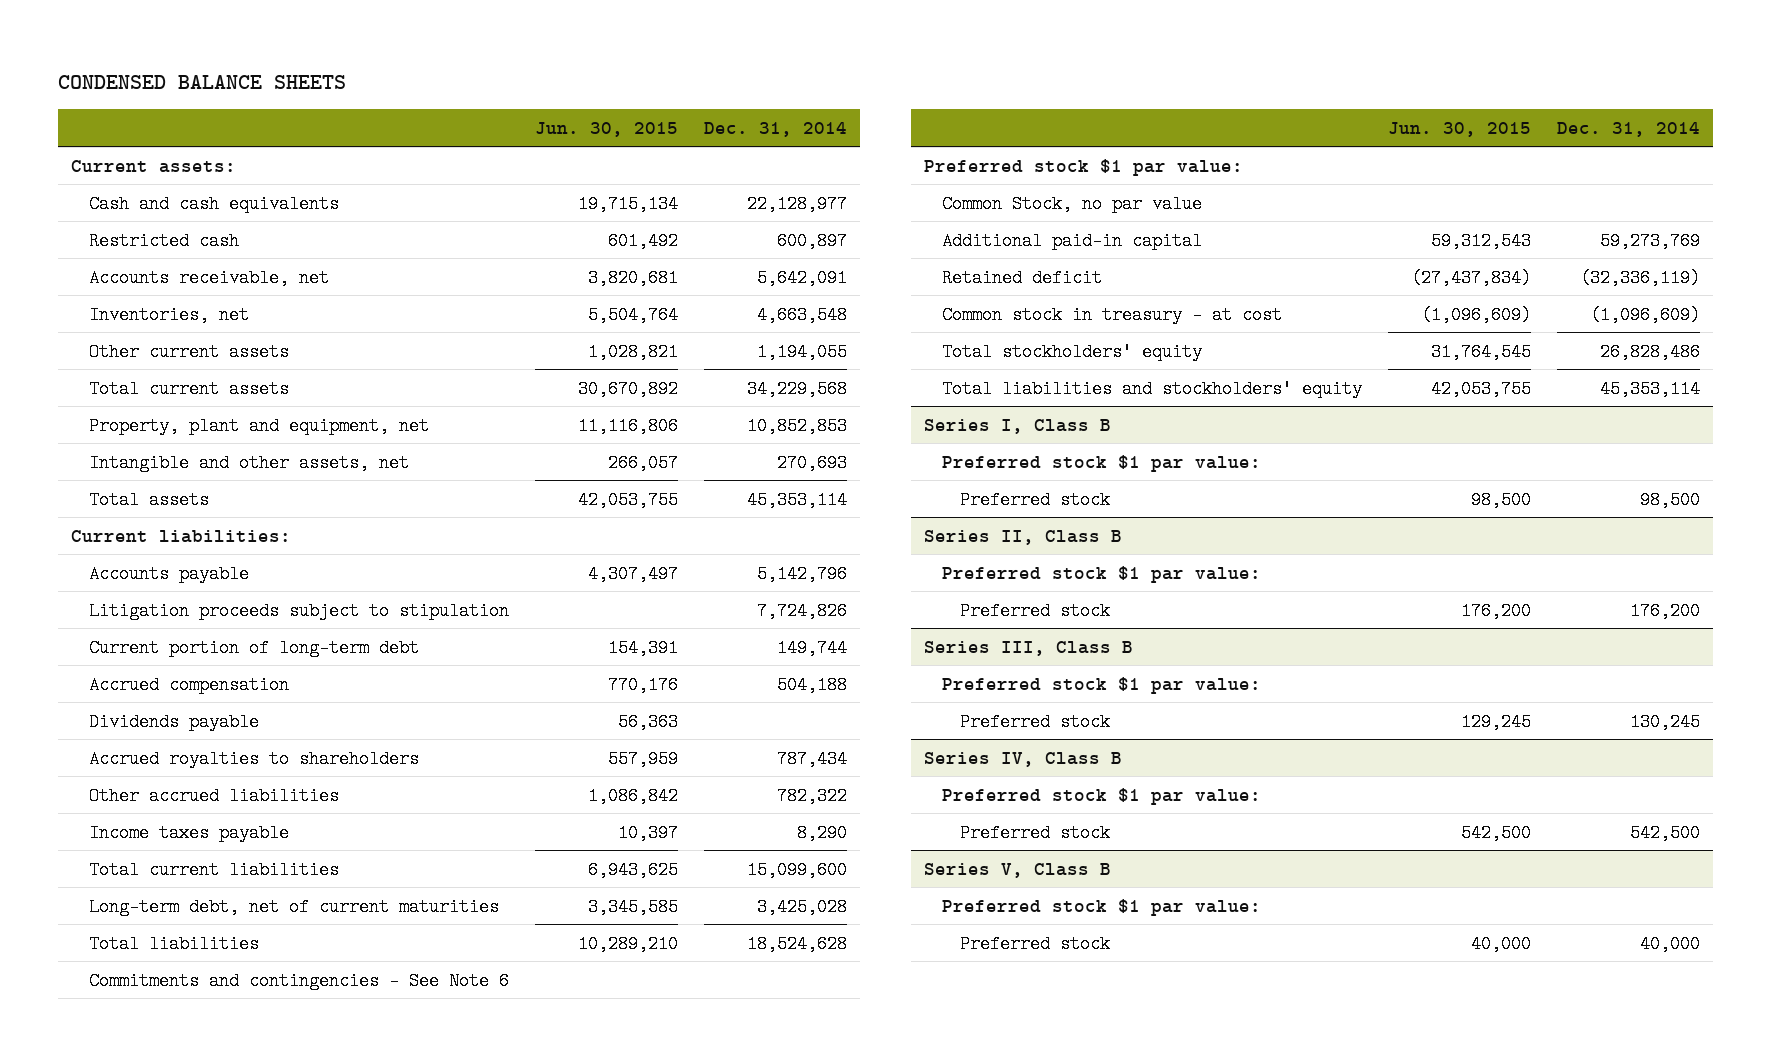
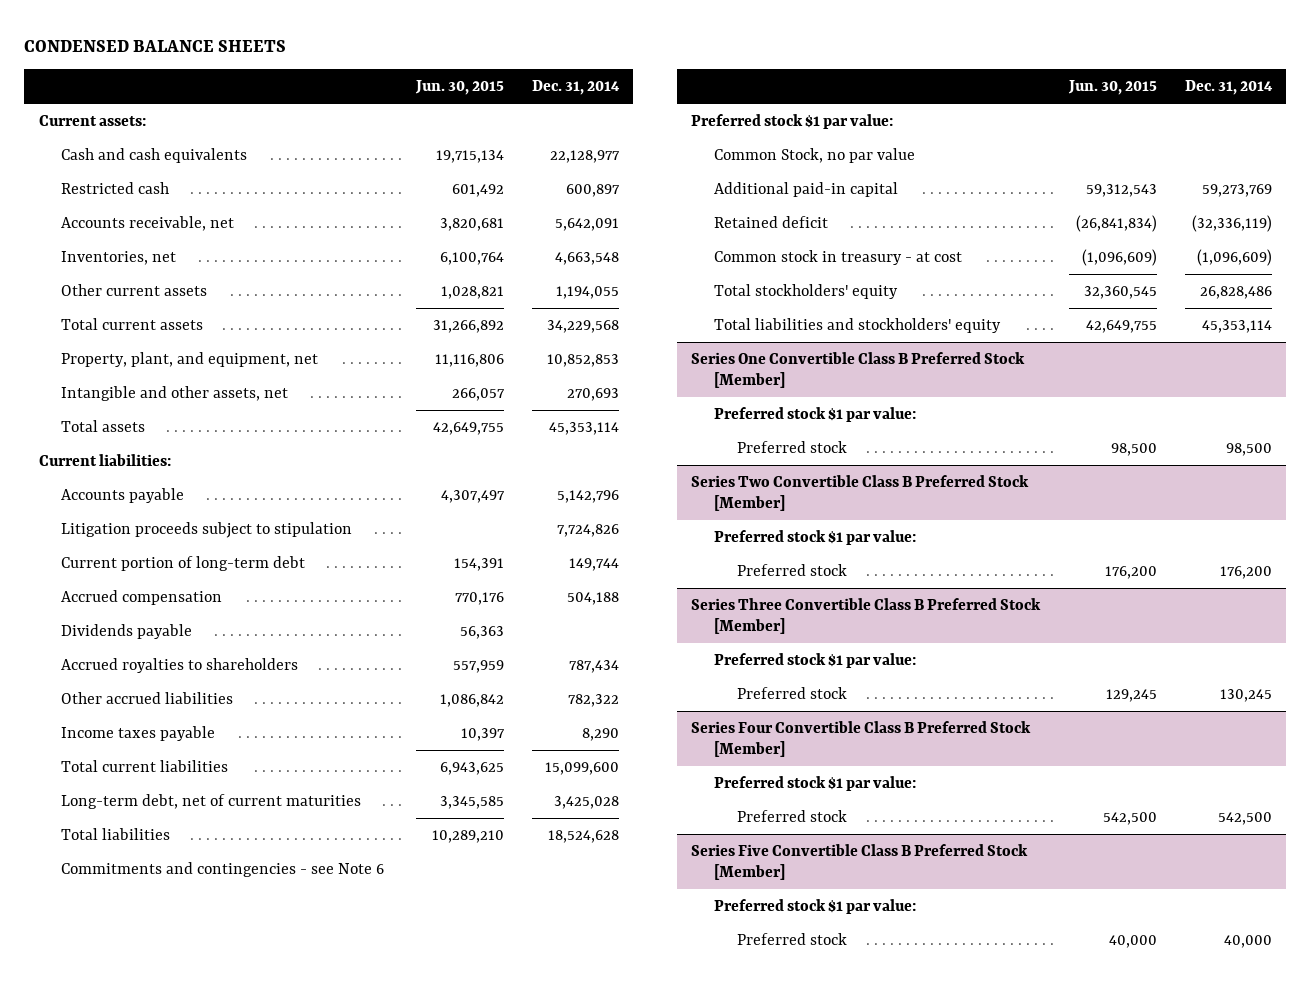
[588,305,679,324] 5,504,764 -> [439,252,504,266] 6,100,764
[578,379,679,398] 30,670,892 -> [432,320,504,334] 31,266,892
[88,416,429,435] Property, plant and equipment, net -> [61,352,319,368] Property, plant, and equipment, net
[578,490,679,509] 42,053,755 -> [432,422,504,436] 42,649,755
[88,971,509,990] Commitments and contingencies - See Note 6 -> [61,862,385,878] Commitments and contingencies - see Note 6
[1410,268,1531,287] (27,437,834) -> [1075,215,1157,233] (26,841,834)
[1430,342,1531,361] 31,764,545 -> [1083,286,1157,300] 32,360,545
[1430,379,1531,398] 42,053,755 -> [1085,320,1157,334] 42,649,755
[923,418,1111,434] Series I, Class B -> [691,352,1026,388] Series One Convertible Class B Preferred Stock [Member]
[923,529,1122,545] Series II, Class B -> [691,475,1030,511] Series Two Convertible Class B Preferred Stock [Member]
[923,640,1133,656] Series III, Class B -> [691,598,1042,634] Series Three Convertible Class B Preferred Stock [Member]
[923,751,1122,767] Series IV, Class B -> [691,721,1032,757] Series Four Convertible Class B Preferred Stock [Member]
[923,862,1111,878] Series V, Class B -> [691,844,1029,880] Series Five Convertible Class B Preferred Stock [Member]

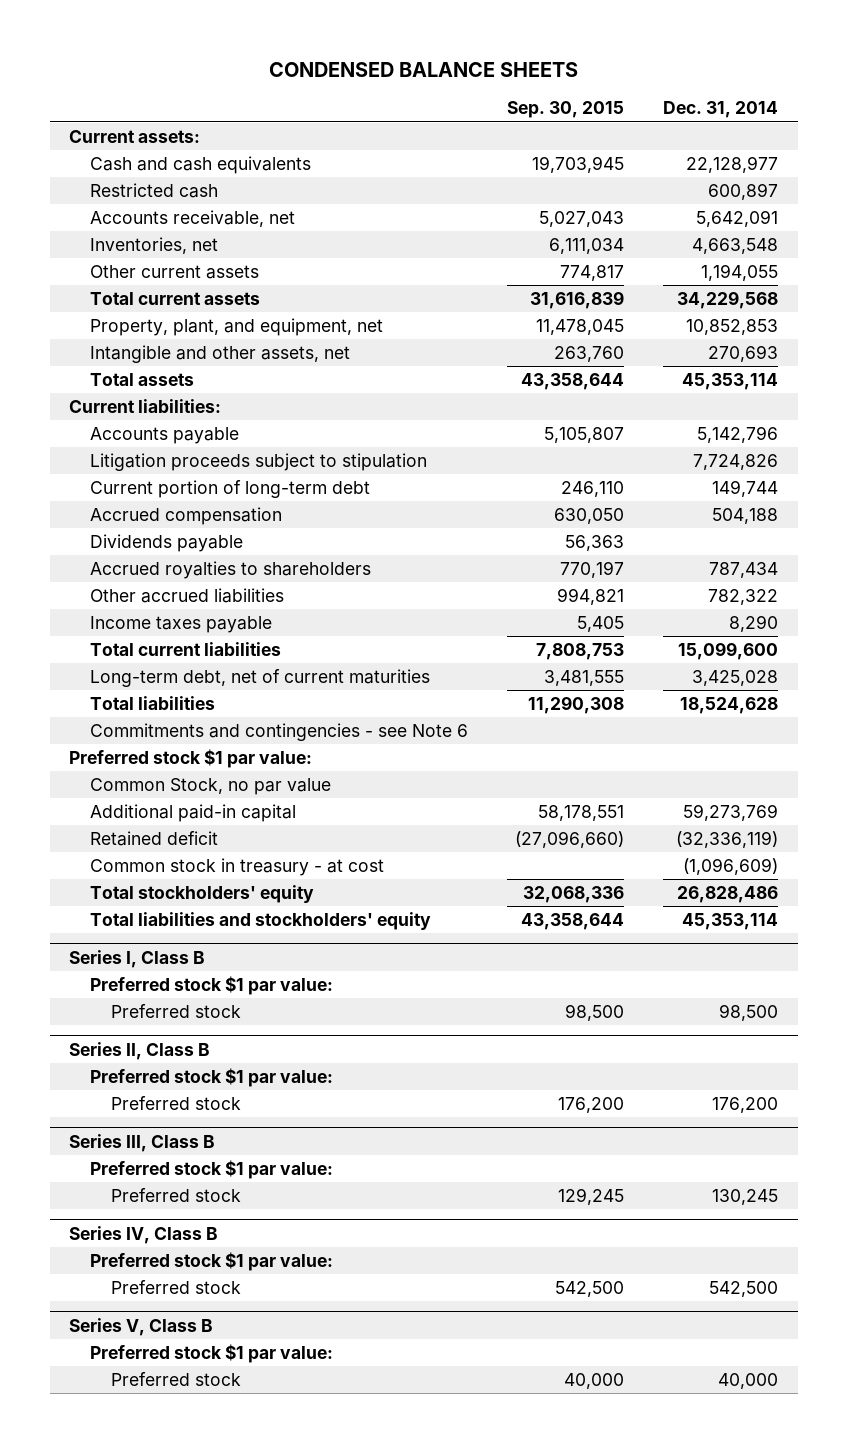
[414,80,504,96] Jun. 30, 2015 -> none
none -> [507,101,625,119] Sep. 30, 2015
[691,352,1026,388] Series One Convertible Class B Preferred Stock [Member] -> [69,949,206,968] Series I, Class B
[691,475,1030,511] Series Two Convertible Class B Preferred Stock [Member] -> [69,1041,211,1060] Series II, Class B
[691,598,1042,634] Series Three Convertible Class B Preferred Stock [Member] -> [69,1133,216,1152] Series III, Class B
[691,721,1032,757] Series Four Convertible Class B Preferred Stock [Member] -> [69,1225,219,1244] Series IV, Class B
[691,844,1029,880] Series Five Convertible Class B Preferred Stock [Member] -> [69,1317,214,1336] Series V, Class B

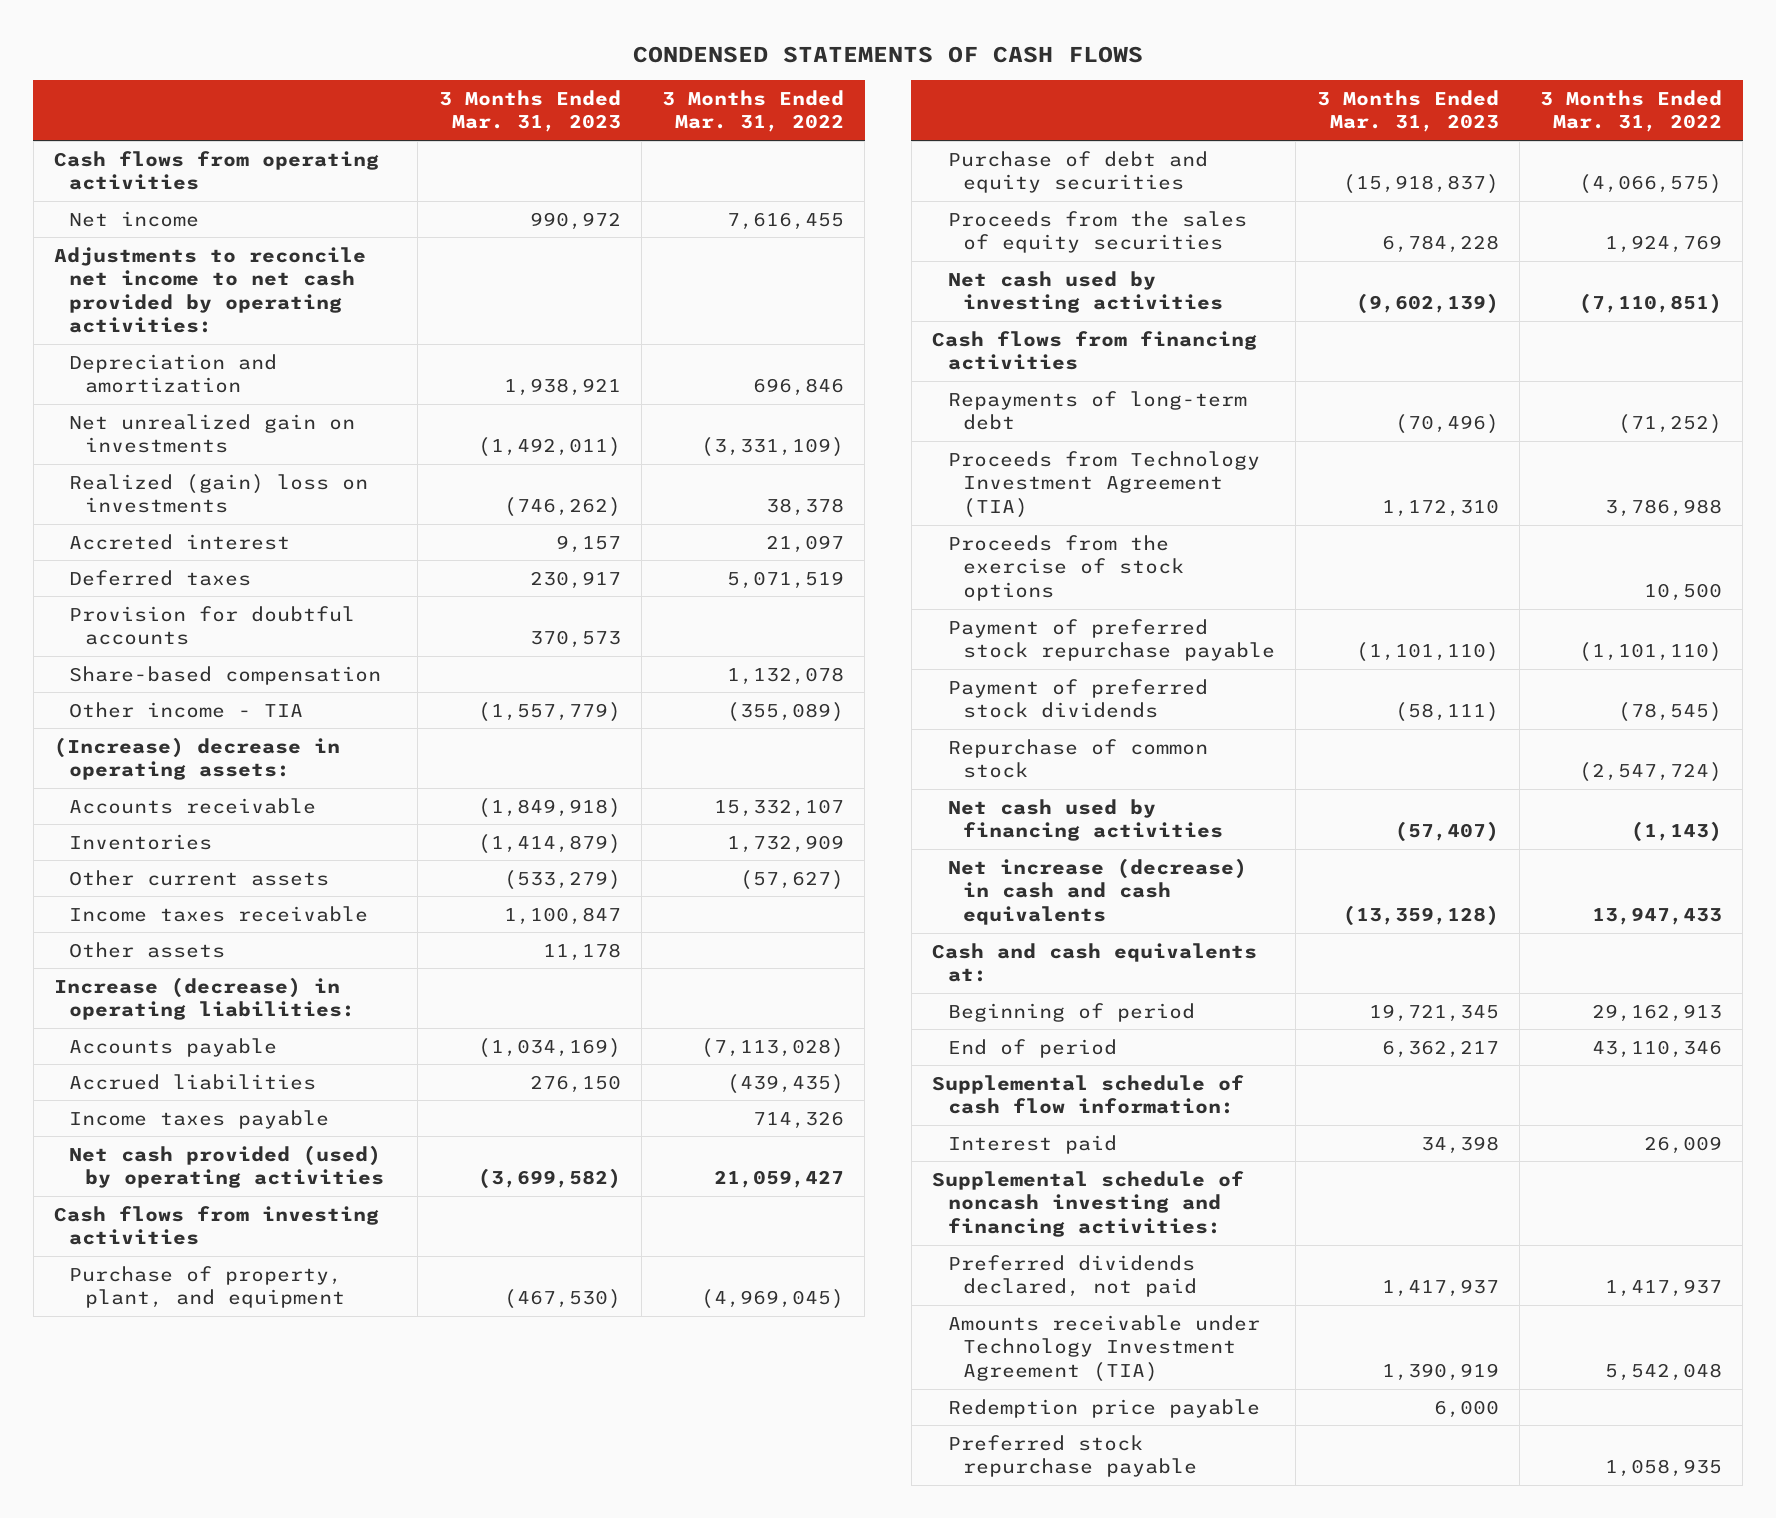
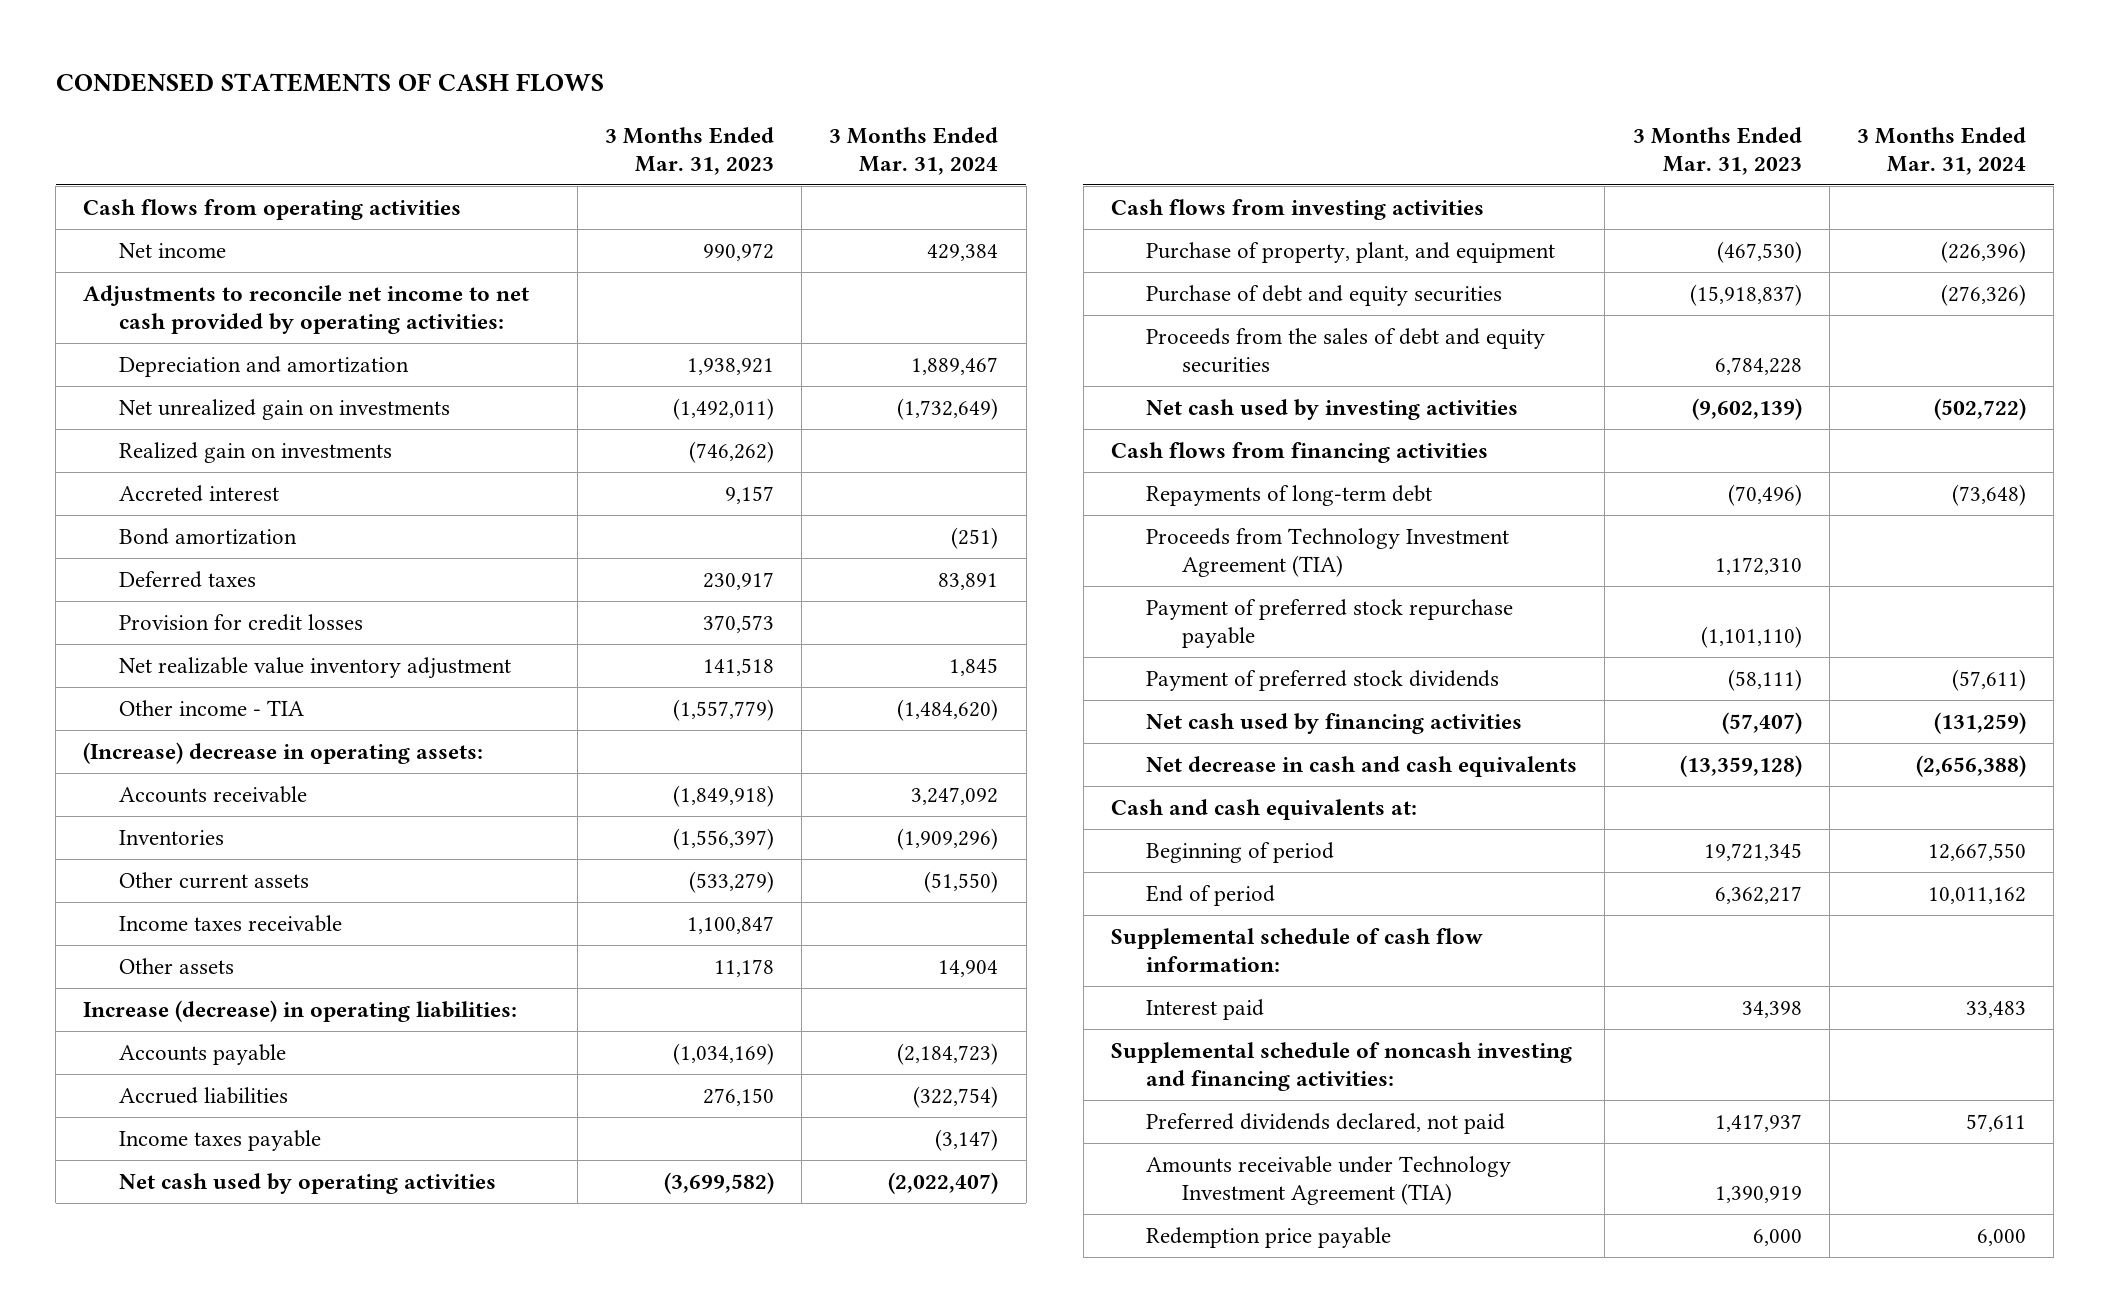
[662,89,845,133] 3 Months Ended Mar. 31, 2022 -> none
none -> [829,126,999,175] 3 Months Ended Mar. 31, 2024
[69,473,369,514] Realized (gain) loss on investments -> [118,441,392,463] Realized gain on investments
none -> [118,527,297,545] Bond amortization
[69,665,382,685] Share-based compensation -> none
[69,605,356,646] Provision for doubtful accounts -> [118,613,363,631] Provision for credit losses
none -> [118,656,511,679] Net realizable value inventory adjustment
[477,833,621,854] (1,414,879) -> [673,827,775,850] (1,556,397)
[69,1144,385,1189] Net cash provided (used) by operating activities -> [118,1172,496,1194] Net cash used by operating activities
[947,210,1247,254] Proceeds from the sales of equity securities -> [1146,327,1546,374] Proceeds from the sales of debt and equity securities
[947,534,1185,601] Proceeds from the exercise of stock options -> none
[947,738,1208,779] Repurchase of common stock -> none
[947,857,1247,925] Net increase (decrease) in cash and cash equivalents -> [1146,755,1578,777] Net decrease in cash and cash equivalents
[947,1434,1198,1478] Preferred stock repurchase payable -> none

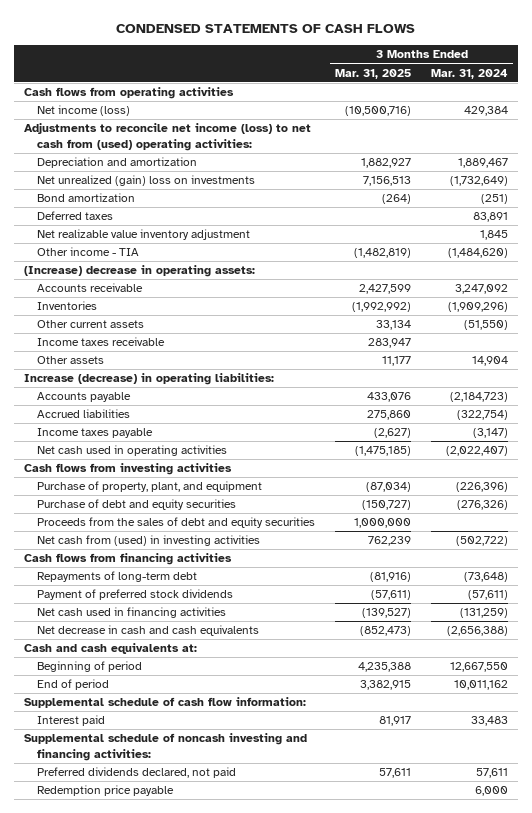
[605,126,775,175] 3 Months Ended Mar. 31, 2023 -> none
none -> [335,68,412,79] Mar. 31, 2025
[118,242,226,258] Net income -> [37,105,131,117] Net income (loss)
[83,284,530,335] Adjustments to reconcile net income to net cash provided by operating activities: -> [23,123,311,151] Adjustments to reconcile net income (loss) to net cash from (used) operating activities:
[118,441,392,463] Realized gain on investments -> none
[118,484,279,502] Accreted interest -> none
[118,398,450,420] Net unrealized gain on investments -> [37,175,256,187] Net unrealized (gain) loss on investments
[118,613,363,631] Provision for credit losses -> none
[118,1172,496,1194] Net cash used by operating activities -> [37,445,228,457] Net cash used in operating activities
[1146,398,1519,420] Net cash used by investing activities -> [37,535,261,547] Net cash from (used) in investing activities
[1146,527,1510,578] Proceeds from Technology Investment Agreement (TIA) -> none
[1146,598,1514,649] Payment of preferred stock repurchase payable -> none
[1146,712,1523,734] Net cash used by financing activities -> [37,607,227,619] Net cash used in financing activities
[1146,1155,1512,1206] Amounts receivable under Technology Investment Agreement (TIA) -> none

